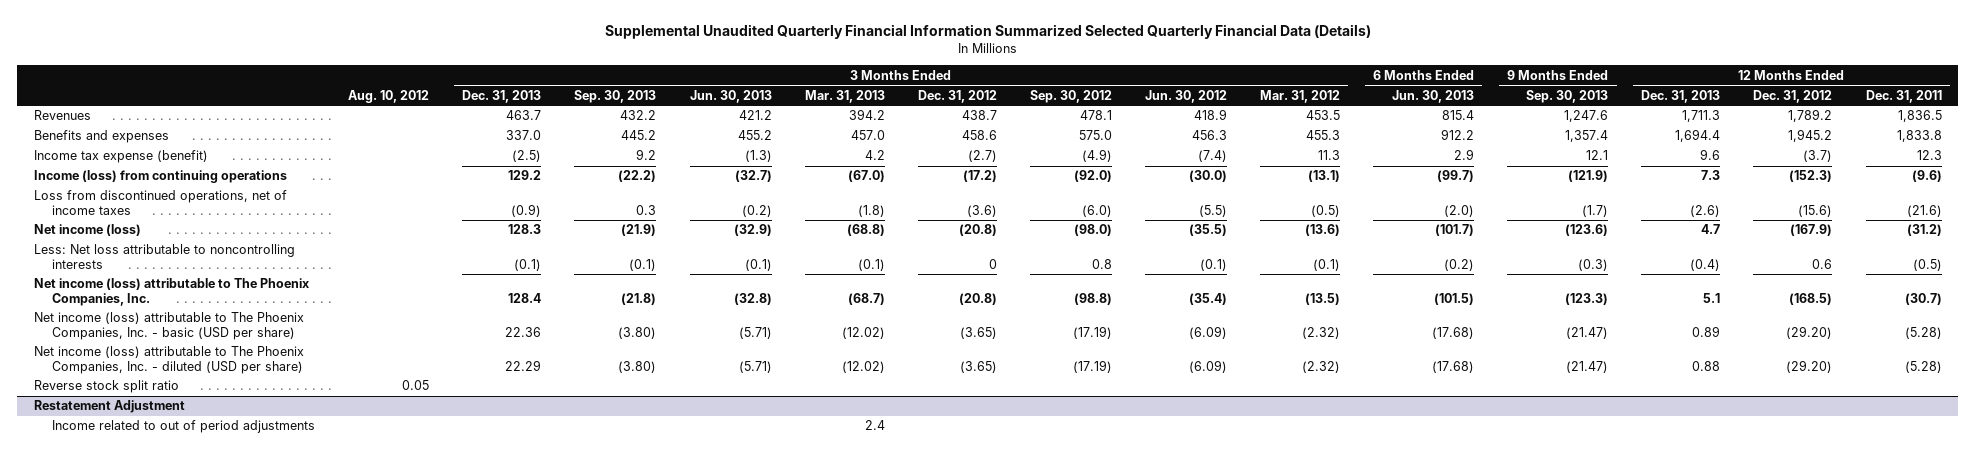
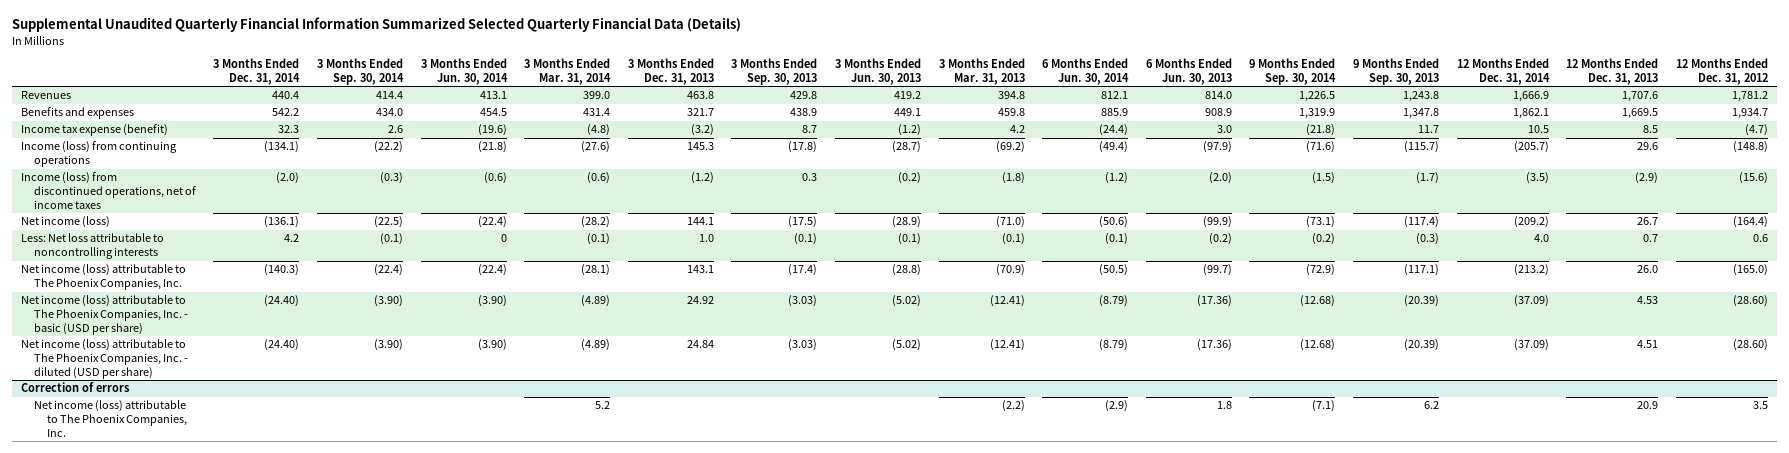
[348,89,430,103] Aug. 10, 2012 -> none
[917,89,997,103] Dec. 31, 2012 -> none
[1029,89,1112,103] Sep. 30, 2012 -> none
[1144,89,1227,103] Jun. 30, 2012 -> none
[1260,89,1341,103] Mar. 31, 2012 -> none
[1865,89,1942,103] Dec. 31, 2011 -> none
none -> [213,58,301,86] 3 Months Ended Dec. 31, 2014
none -> [316,58,404,86] 3 Months Ended Sep. 30, 2014
none -> [420,58,508,86] 3 Months Ended Jun. 30, 2014
none -> [524,58,612,86] 3 Months Ended Mar. 31, 2014
none -> [1042,58,1130,86] 6 Months Ended Jun. 30, 2014
none -> [1249,58,1337,86] 9 Months Ended Sep. 30, 2014
none -> [1456,58,1550,86] 12 Months Ended Dec. 31, 2014
[33,380,179,394] Reverse stock split ratio -> none
[33,400,185,414] Restatement Adjustment -> none
[52,420,316,434] Income related to out of period adjustments -> none
[506,110,542,121] 463.7 -> [686,91,714,100] 463.8
[620,110,657,121] 432.2 -> [790,91,818,100] 429.8
[738,110,772,121] 421.2 -> [893,91,921,100] 419.2
[848,109,885,121] 394.2 -> [997,91,1025,100] 394.8
[1442,110,1475,121] 815.4 -> [1204,91,1232,100] 814.0
[1564,110,1609,123] 1,247.6 -> [1402,91,1439,103] 1,243.8
[1682,110,1721,123] 1,711.3 -> [1622,91,1659,103] 1,707.6
[1788,109,1833,123] 1,789.2 -> [1731,91,1768,103] 1,781.2
[506,130,542,141] 337.0 -> [686,108,714,117] 321.7
[621,130,657,141] 445.2 -> [790,108,818,117] 438.9
[737,130,772,141] 455.2 -> [893,108,921,117] 449.1
[850,130,885,141] 457.0 -> [997,108,1025,117] 459.8
[1441,129,1475,141] 912.2 -> [1204,108,1232,117] 908.9
[1565,130,1609,143] 1,357.4 -> [1402,108,1439,120] 1,347.8
[1675,129,1721,143] 1,694.4 -> [1622,108,1659,120] 1,669.5
[1788,129,1833,143] 1,945.2 -> [1731,108,1768,120] 1,934.7
[512,150,542,163] (2.5) -> [690,124,714,137] (3.2)
[636,149,657,161] 9.2 -> [802,125,818,134] 8.7
[744,150,772,163] (1.3) -> [897,124,921,137] (1.2)
[1454,149,1475,161] 2.9 -> [1216,125,1232,134] 3.0
[1586,150,1609,161] 12.1 -> [1417,125,1439,134] 11.7
[1700,149,1721,161] 9.6 -> [1643,125,1659,134] 8.5
[1803,150,1833,163] (3.7) -> [1744,124,1768,137] (4.7)
[508,170,542,181] 129.2 -> [686,142,714,151] 145.3
[618,170,657,183] (22.2) -> [788,141,818,154] (17.8)
[734,170,772,183] (32.7) -> [891,141,921,154] (28.7)
[847,170,885,183] (67.0) -> [995,141,1025,154] (69.2)
[1437,170,1475,183] (99.7) -> [1202,141,1232,154] (97.9)
[1568,170,1609,183] (121.9) -> [1403,141,1439,154] (115.7)
[1701,170,1721,181] 7.3 -> [1637,142,1659,151] 29.6
[1789,170,1833,183] (152.3) -> [1732,141,1768,154] (148.8)
[33,190,287,215] Loss from discontinued operations, net of income taxes -> [20,172,196,210] Income (loss) from discontinued operations, net of income taxes
[511,203,542,217] (0.9) -> [690,172,714,185] (1.2)
[1690,204,1721,217] (2.6) -> [1635,172,1659,185] (2.9)
[508,224,542,235] 128.3 -> [686,217,714,226] 144.1
[621,224,657,237] (21.9) -> [788,216,818,229] (17.5)
[733,224,772,237] (32.9) -> [891,216,921,229] (28.9)
[846,224,885,237] (68.8) -> [995,216,1025,229] (71.0)
[1435,224,1475,237] (101.7) -> [1202,216,1232,229] (99.9)
[1565,224,1609,237] (123.6) -> [1403,216,1439,229] (117.4)
[1701,224,1721,235] 4.7 -> [1637,217,1659,226] 26.7
[1790,224,1833,237] (167.9) -> [1732,216,1768,229] (164.4)
[514,258,542,271] (0.1) -> [698,234,714,243] 1.0
[1690,258,1721,271] (0.4) -> [1643,234,1659,243] 0.7
[508,292,542,303] 128.4 -> [686,265,714,274] 143.1
[621,292,657,305] (21.8) -> [788,264,818,277] (17.4)
[733,292,772,305] (32.8) -> [891,264,921,277] (28.8)
[847,292,885,305] (68.7) -> [995,264,1025,277] (70.9)
[1434,292,1475,305] (101.5) -> [1202,264,1232,277] (99.7)
[1565,292,1609,305] (123.3) -> [1403,264,1439,277] (117.1)
[1703,292,1721,303] 5.1 -> [1637,265,1659,274] 26.0
[1789,292,1833,305] (168.5) -> [1732,264,1768,277] (165.0)
[505,326,542,337] 22.36 -> [686,296,714,305] 24.92
[618,326,657,339] (3.80) -> [788,295,818,308] (3.03)
[738,326,772,339] (5.71) -> [891,295,921,308] (5.02)
[841,326,885,339] (12.02) -> [989,295,1025,308] (12.41)
[1432,326,1475,339] (17.68) -> [1196,295,1232,308] (17.36)
[1566,326,1609,339] (21.47) -> [1403,295,1439,308] (20.39)
[1692,325,1721,337] 0.89 -> [1637,296,1659,305] 4.53
[1786,325,1833,339] (29.20) -> [1732,295,1768,308] (28.60)
[505,359,542,371] 22.29 -> [686,340,714,349] 24.84
[618,360,657,373] (3.80) -> [788,339,818,352] (3.03)
[738,360,772,373] (5.71) -> [891,339,921,352] (5.02)
[841,360,885,373] (12.02) -> [989,339,1025,352] (12.41)
[1432,360,1475,373] (17.68) -> [1196,339,1232,352] (17.36)
[1566,360,1609,373] (21.47) -> [1403,339,1439,352] (20.39)
[1692,360,1721,371] 0.88 -> [1637,340,1659,349] 4.51
[1786,359,1833,373] (29.20) -> [1732,339,1768,352] (28.60)
none -> [20,382,130,393] Correction of errors
none -> [33,400,187,438] Net income (loss) attributable to The Phoenix Companies, Inc.

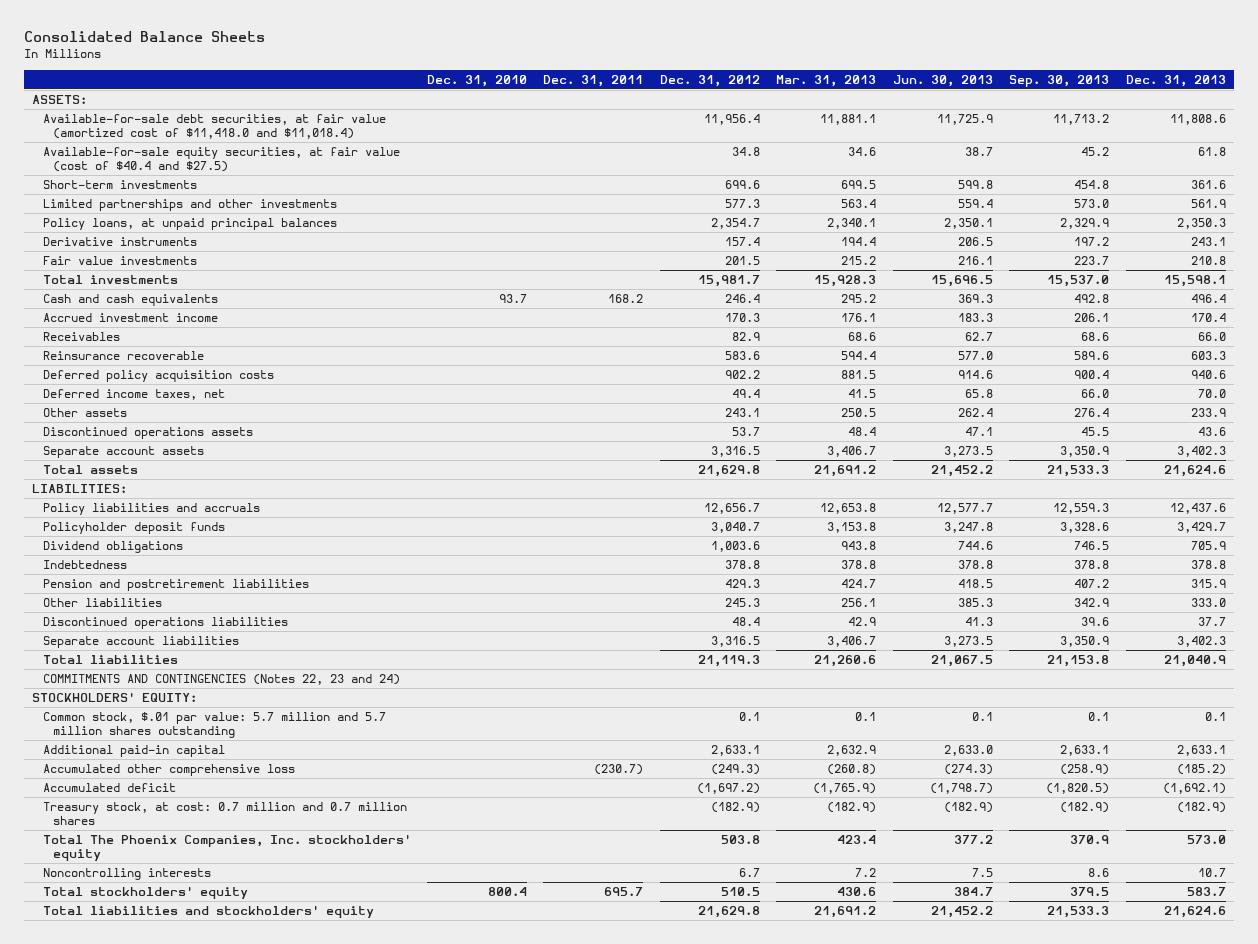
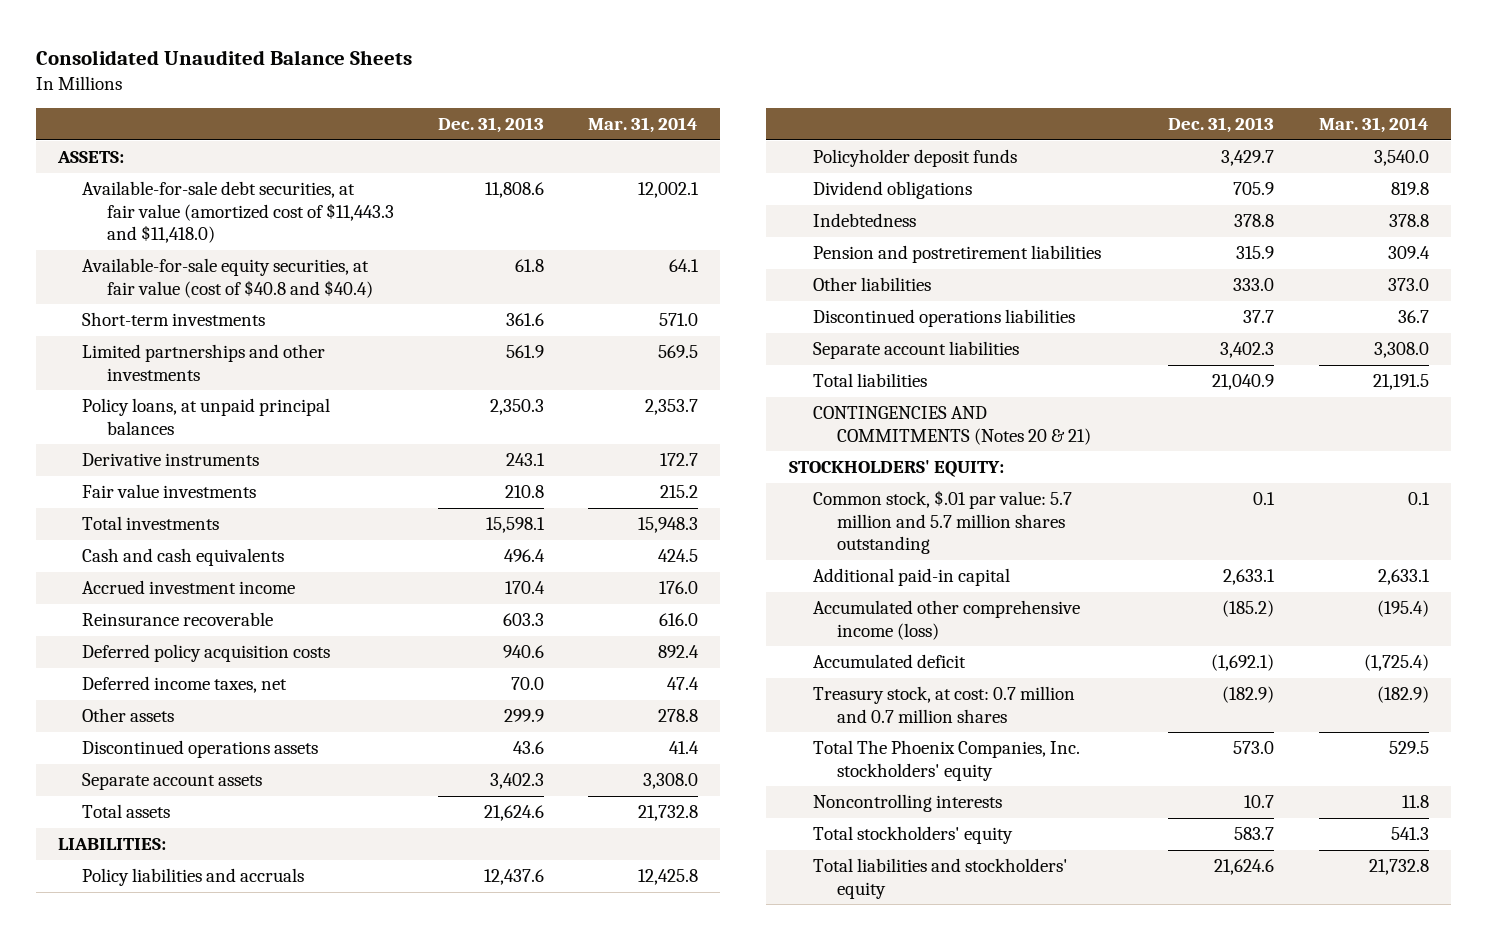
[23,31,265,43] Consolidated Balance Sheets -> [36,49,413,65] Consolidated Unaudited Balance Sheets
[426,74,527,87] Dec. 31, 2010 -> none
[543,74,644,87] Dec. 31, 2011 -> none
[659,74,760,87] Dec. 31, 2012 -> none
[776,74,877,87] Mar. 31, 2013 -> none
[892,74,993,87] Jun. 30, 2013 -> none
[1009,74,1110,87] Sep. 30, 2013 -> none
none -> [588,117,699,134] Mar. 31, 2014
[42,113,386,139] Available-for-sale debt securities, at fair value (amortized cost of $11,418.0 and $11,018.4) -> [82,181,394,243] Available-for-sale debt securities, at fair value (amortized cost of $11,443.3 and $11,418.0)
[42,146,400,172] Available-for-sale equity securities, at fair value (cost of $40.4 and $27.5) -> [82,258,373,298] Available-for-sale equity securities, at fair value (cost of $40.8 and $40.4)
[42,331,120,341] Receivables -> none
[1190,407,1226,417] 233.9 -> [503,709,544,723] 299.9
[42,673,400,685] COMMITMENTS AND CONTINGENCIES (Notes 22, 23 and 24) -> [812,406,1092,445] CONTINGENCIES AND COMMITMENTS (Notes 20 & 21)
[42,763,295,776] Accumulated other comprehensive loss -> [812,600,1080,640] Accumulated other comprehensive income (loss)

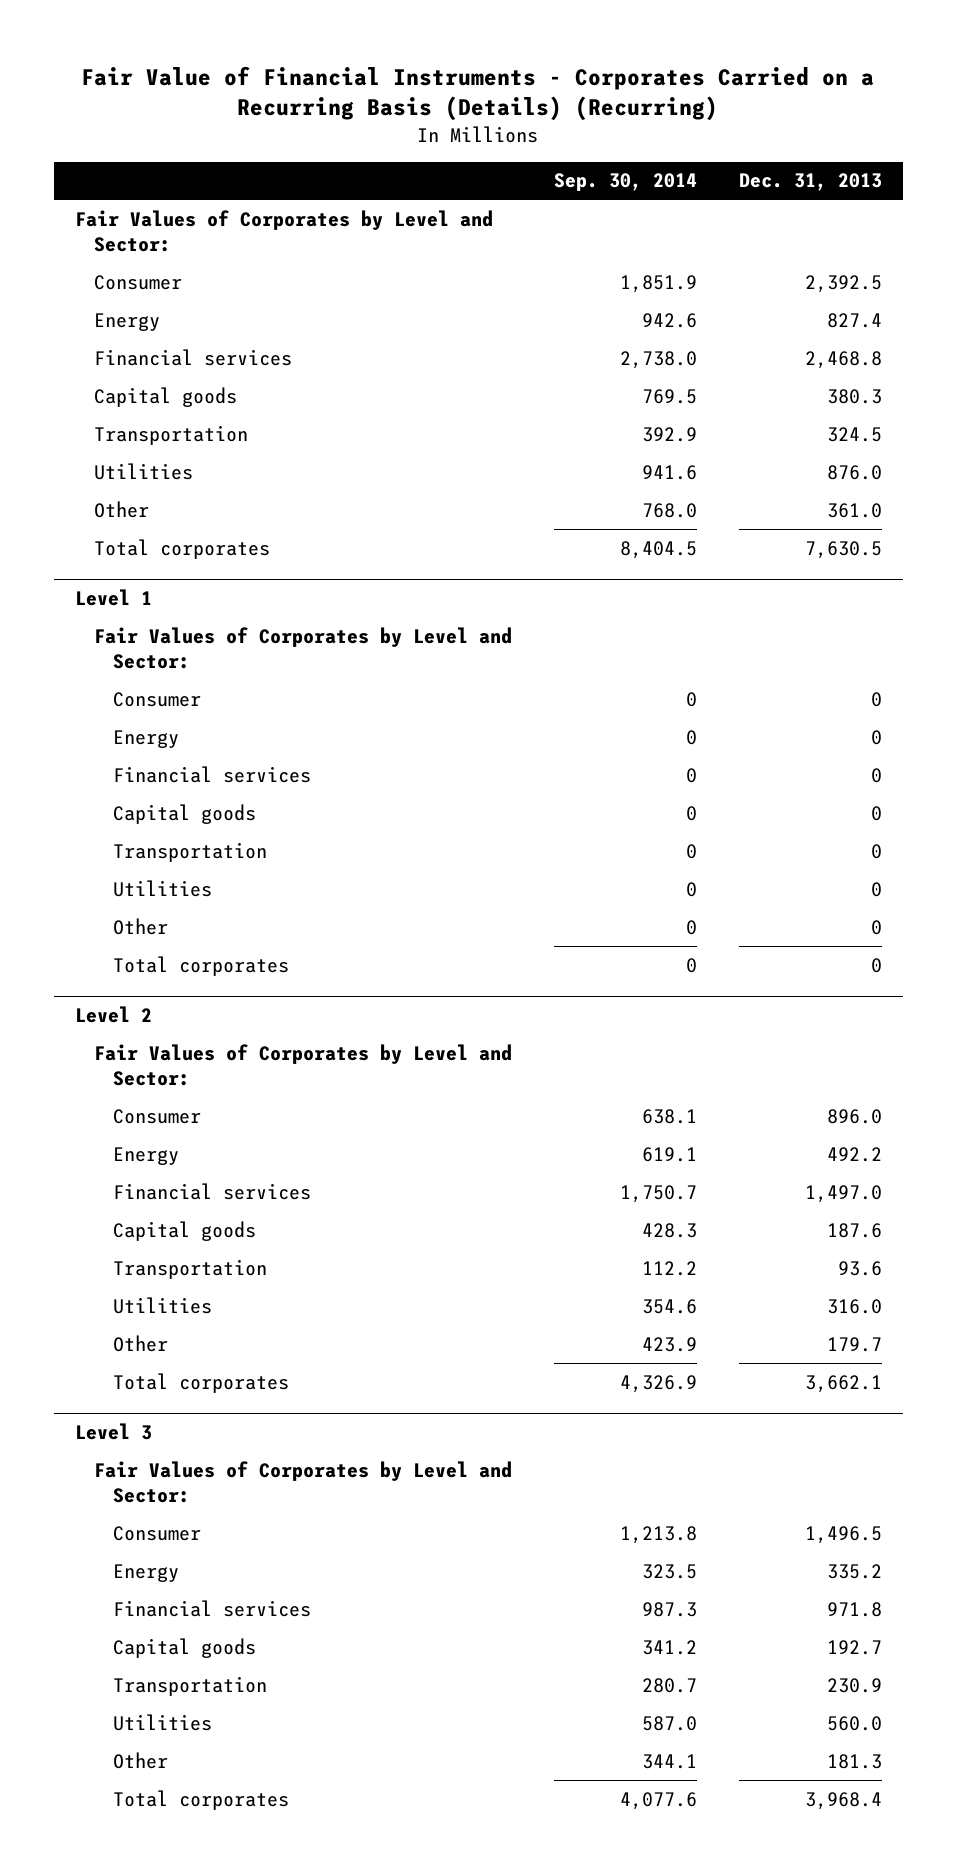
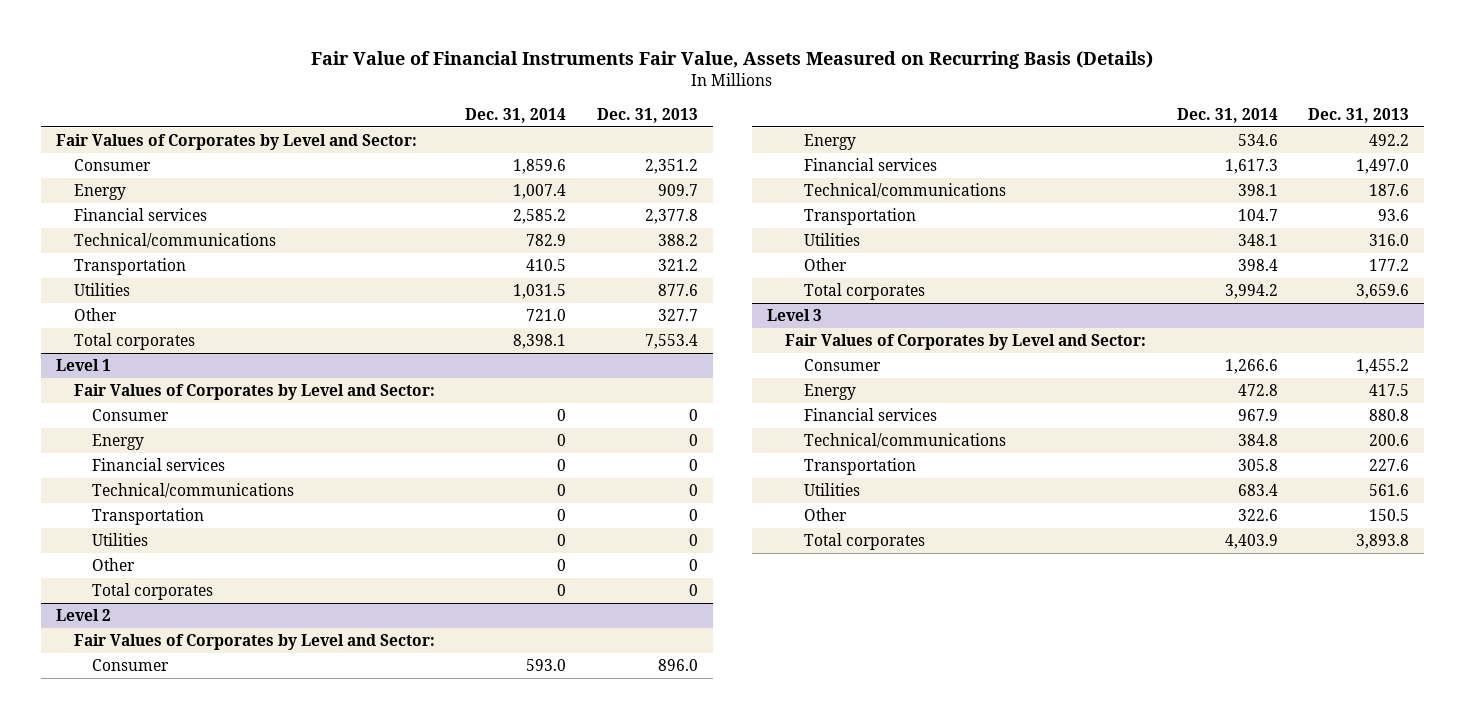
[81,65,875,122] Fair Value of Financial Instruments - Corporates Carried on a Recurring Basis (Details) (Recurring) -> [311,51,1154,70] Fair Value of Financial Instruments Fair Value, Assets Measured on Recurring Basis (Details)
[553,173,697,192] Sep. 30, 2014 -> none
none -> [465,107,567,123] Dec. 31, 2014
[94,386,238,407] Capital goods -> none
[804,274,882,293] 2,392.5 -> [644,158,698,174] 2,351.2
[826,312,882,328] 827.4 -> [657,183,698,196] 909.7
[804,350,882,369] 2,468.8 -> [644,208,698,224] 2,377.8
none -> [74,232,277,248] Technical/communications
[826,426,882,442] 324.5 -> [657,258,698,271] 321.2
[826,464,882,480] 876.0 -> [657,283,698,296] 877.6
[826,502,882,518] 361.0 -> [657,308,698,321] 327.7
[804,540,882,559] 7,630.5 -> [644,333,698,349] 7,553.4
[113,803,257,824] Capital goods -> [92,482,295,498] Technical/communications
[113,1220,257,1241] Capital goods -> [803,182,1006,198] Technical/communications
[826,1336,882,1352] 179.7 -> [1368,258,1409,271] 177.2
[804,1374,882,1393] 3,662.1 -> [1355,283,1409,299] 3,659.6
[113,1637,257,1658] Capital goods -> none
[804,1525,882,1544] 1,496.5 -> [1355,358,1409,374] 1,455.2
[826,1563,882,1579] 335.2 -> [1368,383,1409,396] 417.5
[826,1601,882,1617] 971.8 -> [1368,408,1409,421] 880.8
none -> [803,432,1006,448] Technical/communications
[826,1677,882,1693] 230.9 -> [1368,458,1409,471] 227.6
[826,1715,882,1731] 560.0 -> [1368,483,1409,496] 561.6
[826,1753,882,1769] 181.3 -> [1368,508,1409,521] 150.5
[804,1791,882,1810] 3,968.4 -> [1355,533,1409,549] 3,893.8

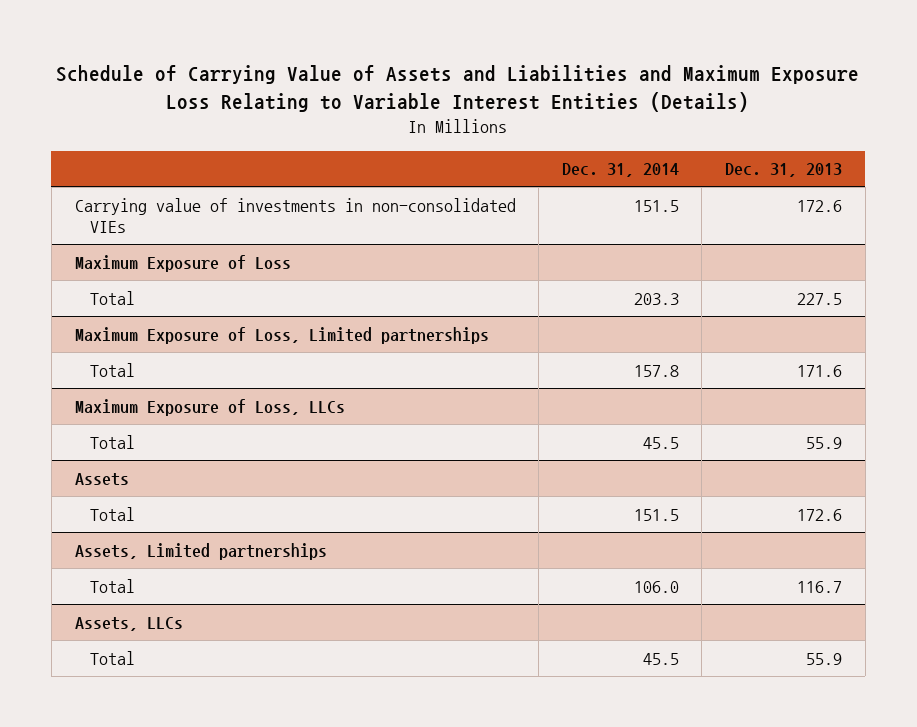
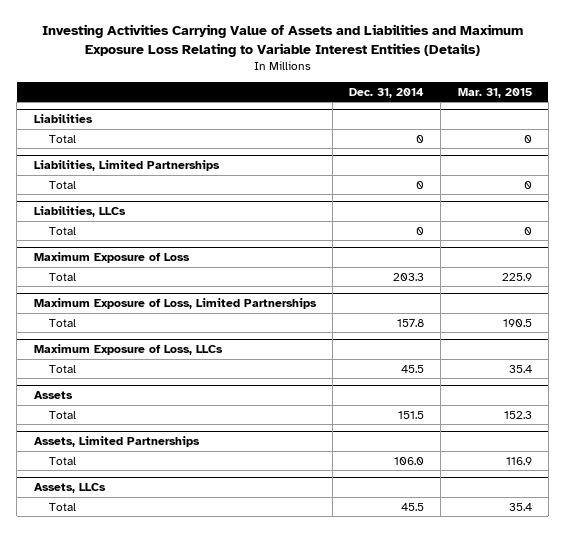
[56,64,860,112] Schedule of Carrying Value of Assets and Liabilities and Maximum Exposure Loss Relating to Variable Interest Entities (Details) -> [41,24,523,58] Investing Activities Carrying Value of Assets and Liabilities and Maximum Exposure Loss Relating to Variable Interest Entities (Details)
[724,163,842,178] Dec. 31, 2013 -> none
none -> [457,87,532,98] Mar. 31, 2015
[74,197,516,234] Carrying value of investments in non-consolidated VIEs -> none
none -> [33,114,93,124] Liabilities
none -> [49,134,77,143] Total
none -> [33,160,220,172] Liabilities, Limited Partnerships
none -> [49,180,77,189] Total
none -> [33,206,126,218] Liabilities, LLCs
none -> [49,226,77,235] Total
[74,326,489,344] Maximum Exposure of Loss, Limited partnerships -> [33,298,317,310] Maximum Exposure of Loss, Limited Partnerships
[74,542,327,560] Assets, Limited partnerships -> [33,436,200,448] Assets, Limited Partnerships

